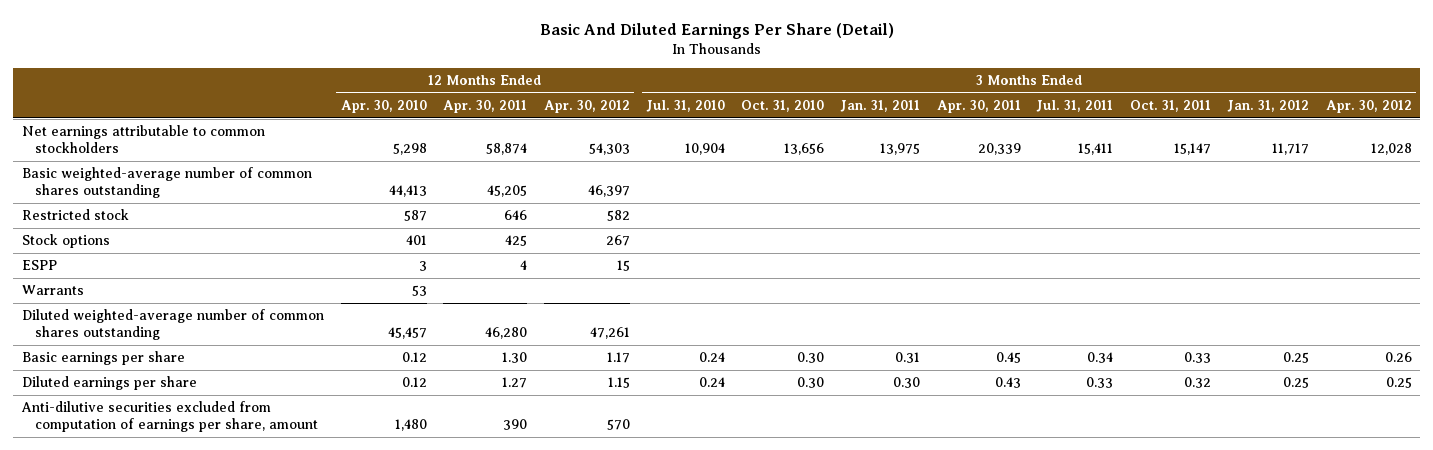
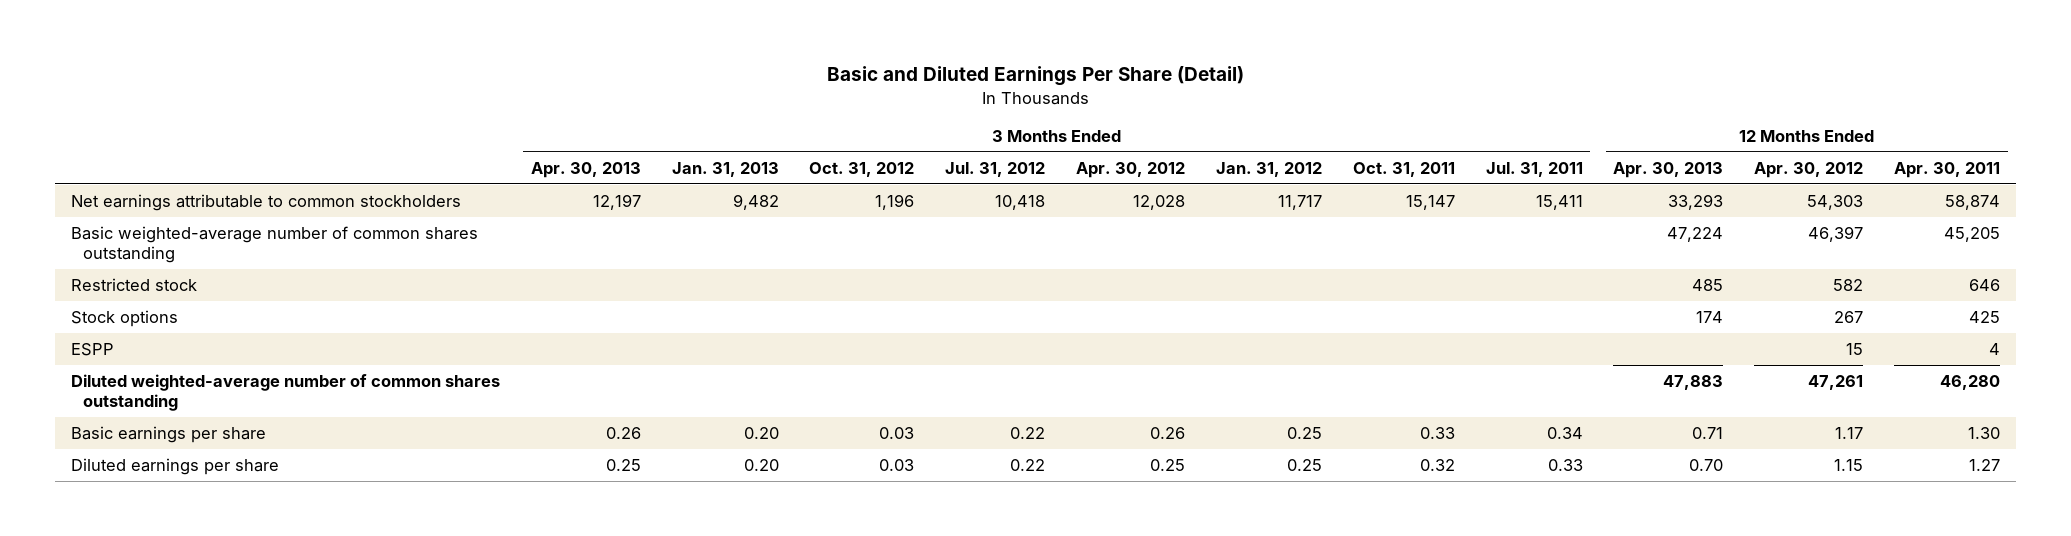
[539,23,894,40] Basic And Diluted Earnings Per Share (Detail) -> [826,66,1244,87] Basic and Diluted Earnings Per Share (Detail)
[340,99,427,113] Apr. 30, 2010 -> none
[645,99,725,112] Jul. 31, 2010 -> none
[741,99,825,112] Oct. 31, 2010 -> none
[840,99,921,112] Jan. 31, 2011 -> none
[936,99,1021,113] Apr. 30, 2011 -> none
none -> [530,161,641,178] Apr. 30, 2013
none -> [671,161,779,177] Jan. 31, 2013
none -> [809,161,915,177] Oct. 31, 2012
none -> [945,161,1046,177] Jul. 31, 2012
none -> [1613,161,1724,178] Apr. 30, 2013
[21,285,84,296] Warrants -> none
[20,401,318,432] Anti-dilutive securities excluded from computation of earnings per share, amount -> none

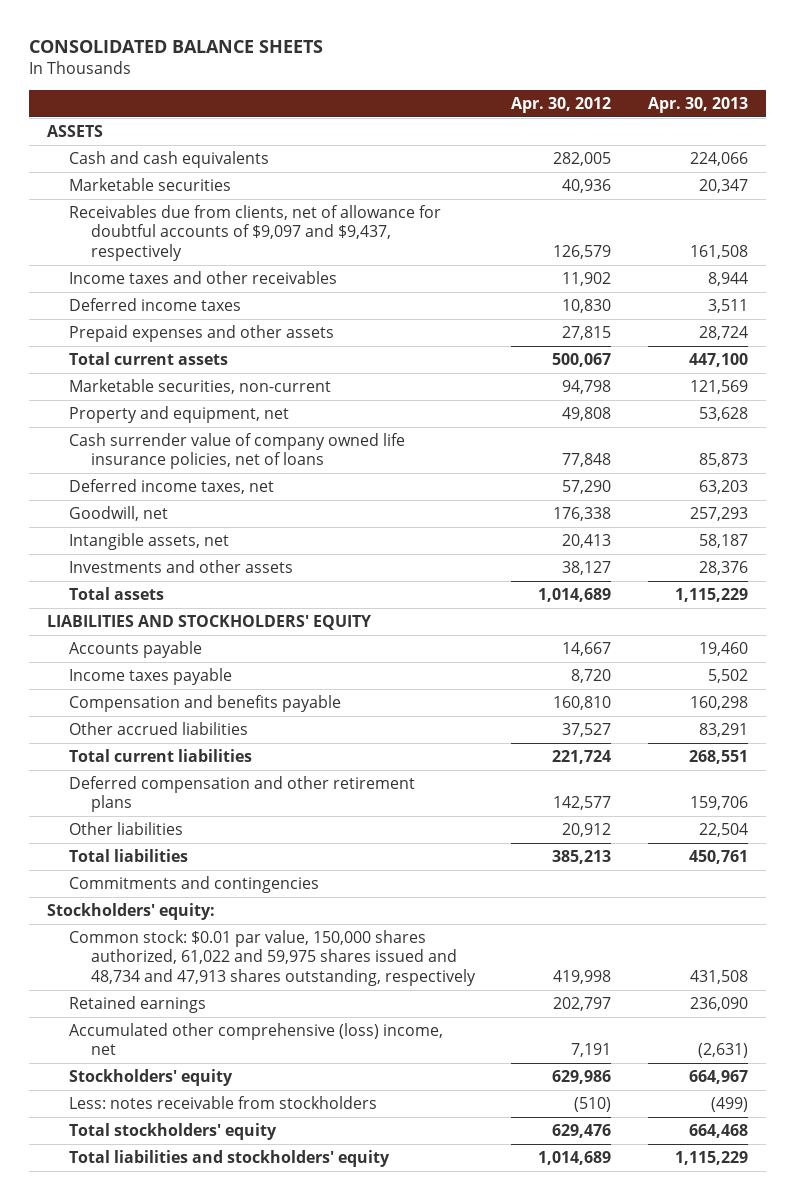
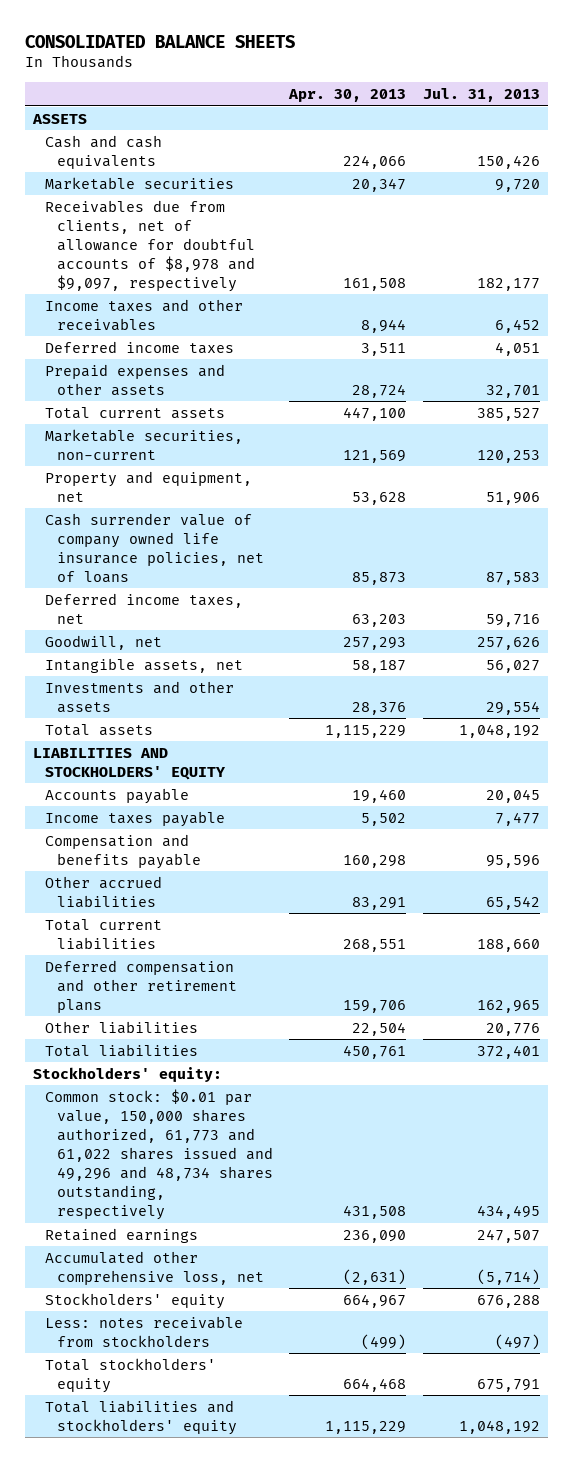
[511,96,612,113] Apr. 30, 2012 -> none
none -> [422,88,540,103] Jul. 31, 2013
[68,205,441,261] Receivables due from clients, net of allowance for doubtful accounts of $9,097 and $9,437, respectively -> [44,199,255,292] Receivables due from clients, net of allowance for doubtful accounts of $8,978 and $9,097, respectively
[68,876,319,894] Commitments and contingencies -> none
[68,930,476,986] Common stock: $0.01 par value, 150,000 shares authorized, 61,022 and 59,975 shares issued and 48,734 and 47,913 shares outstanding, respectively -> [44,1088,273,1221] Common stock: $0.01 par value, 150,000 shares authorized, 61,773 and 61,022 shares issued and 49,296 and 48,734 shares outstanding, respectively
[68,1023,443,1056] Accumulated other comprehensive (loss) income, net -> [44,1250,264,1285] Accumulated other comprehensive loss, net

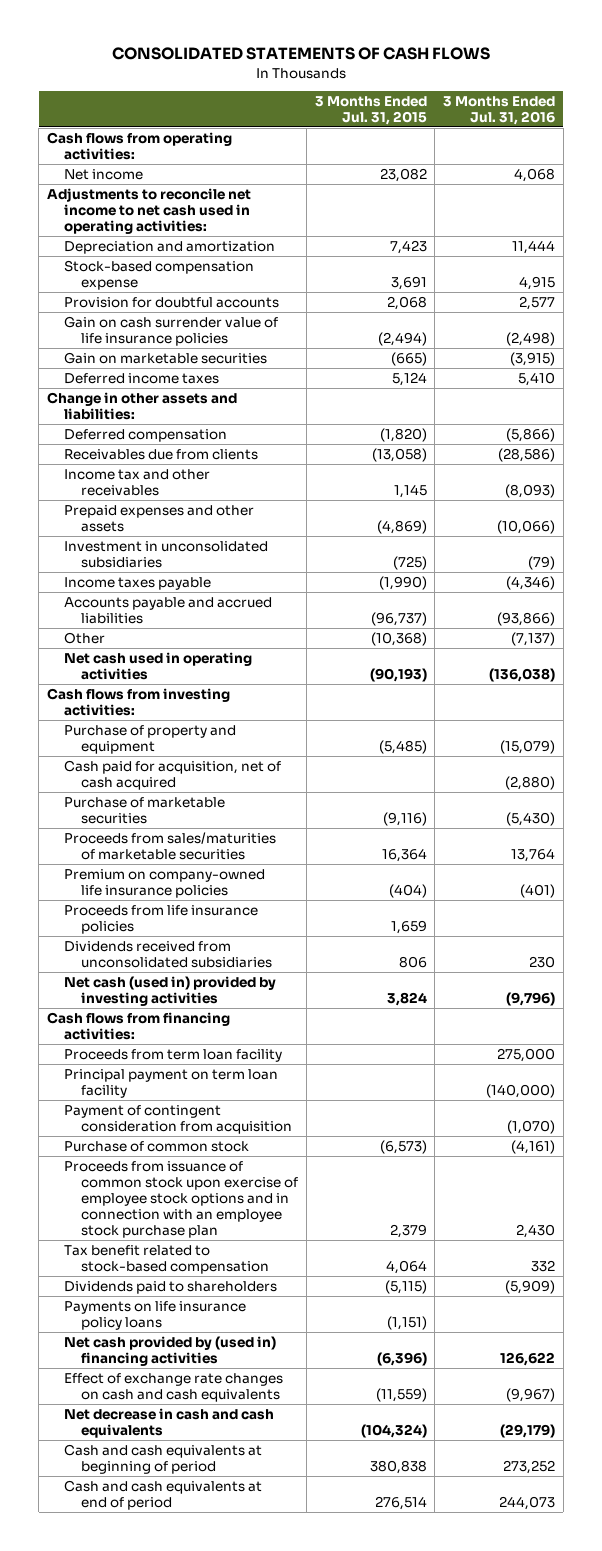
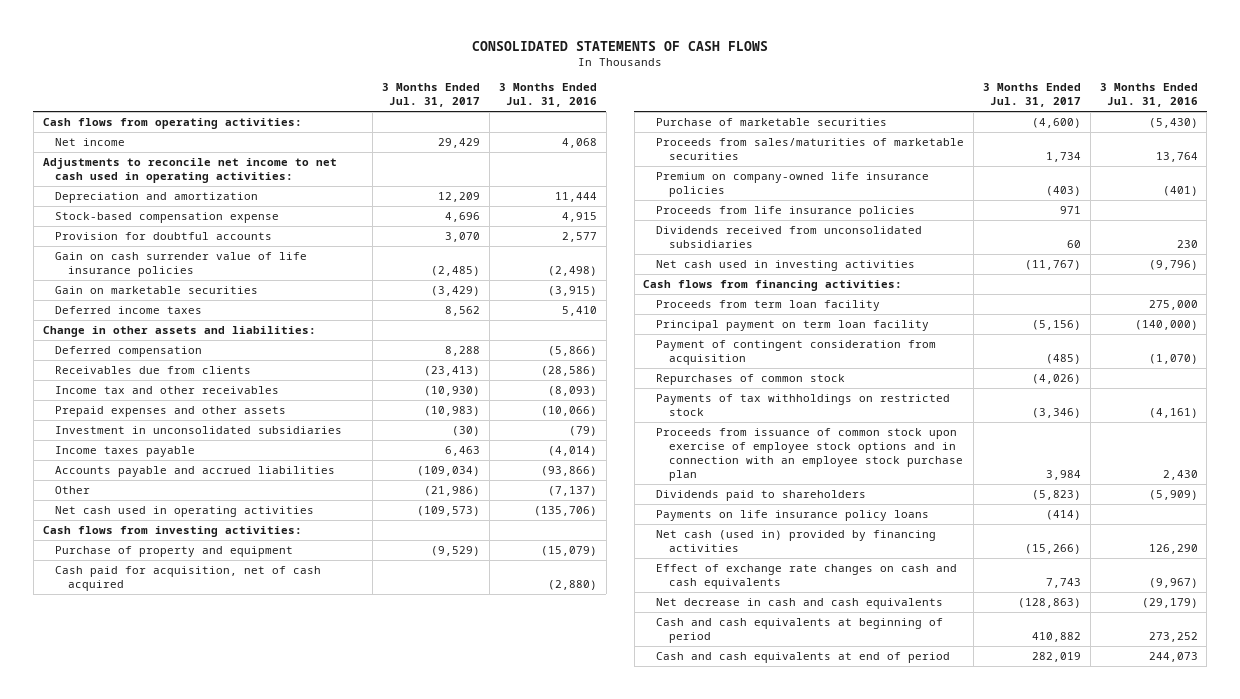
[314,95,427,125] 3 Months Ended Jul. 31, 2015 -> none
none -> [382,82,481,107] 3 Months Ended Jul. 31, 2017
[506,575,556,590] (4,346) -> [547,446,597,457] (4,014)
[489,667,556,682] (136,038) -> [533,506,597,517] (135,706)
[64,975,277,1006] Net cash (used in) provided by investing activities -> [656,260,916,272] Net cash used in investing activities
none -> [656,374,846,386] Repurchases of common stock
[64,1140,250,1152] Purchase of common stock -> [656,394,951,417] Payments of tax withholdings on restricted stock
[64,1244,270,1274] Tax benefit related to stock-based compensation -> none
[64,1335,277,1366] Net cash provided by (used in) financing activities -> [656,530,937,553] Net cash (used in) provided by financing activities
[500,1351,556,1366] 126,622 -> [1148,544,1198,555] 126,290

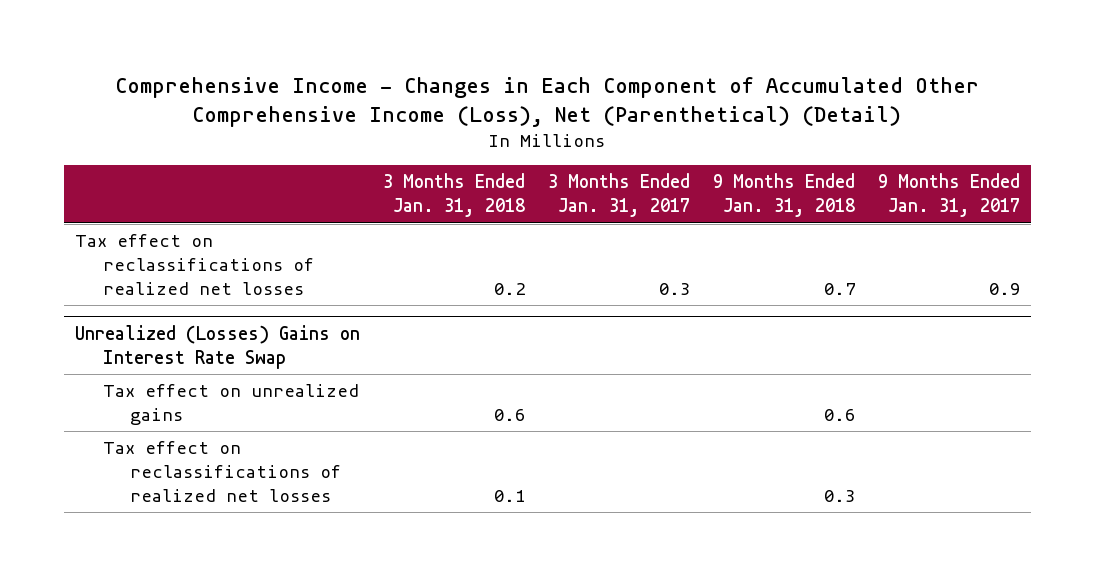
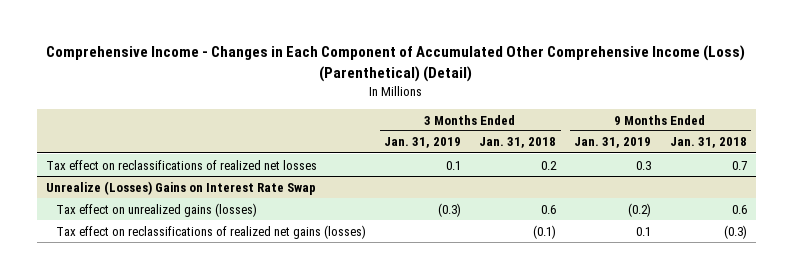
[115,76,980,127] Comprehensive Income - Changes in Each Component of Accumulated Other Comprehensive Income (Loss), Net (Parenthetical) (Detail) -> [46,45,746,82] Comprehensive Income - Changes in Each Component of Accumulated Other Comprehensive Income (Loss) (Parenthetical) (Detail)
[547,173,690,218] 3 Months Ended Jan. 31, 2017 -> none
[877,173,1020,218] 9 Months Ended Jan. 31, 2017 -> none
none -> [384,137,462,149] Jan. 31, 2019
none -> [574,137,652,149] Jan. 31, 2019
[75,325,361,369] Unrealized (Losses) Gains on Interest Rate Swap -> [45,180,316,195] Unrealize (Losses) Gains on Interest Rate Swap
[102,384,359,425] Tax effect on unrealized gains -> [56,202,258,217] Tax effect on unrealized gains (losses)
[102,441,342,502] Tax effect on reclassifications of realized net losses -> [56,224,367,239] Tax effect on reclassifications of realized net gains (losses)
[494,489,526,502] 0.1 -> [533,224,557,239] (0.1)
[823,489,855,502] 0.3 -> [723,224,747,239] (0.3)

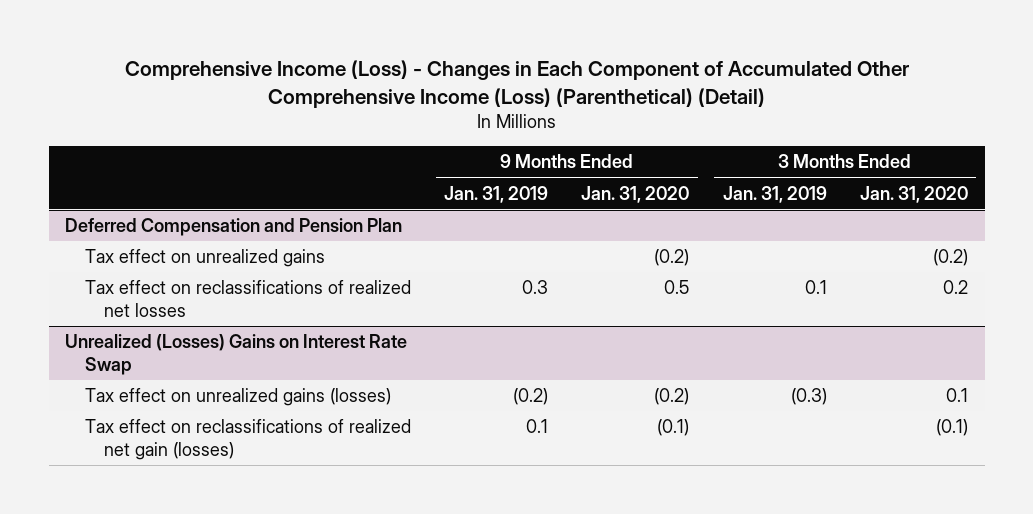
[46,45,746,82] Comprehensive Income - Changes in Each Component of Accumulated Other Comprehensive Income (Loss) (Parenthetical) (Detail) -> [124,60,909,109] Comprehensive Income (Loss) - Changes in Each Component of Accumulated Other Comprehensive Income (Loss) (Parenthetical) (Detail)
[479,137,557,149] Jan. 31, 2018 -> none
[669,137,747,149] Jan. 31, 2018 -> none
none -> [581,185,690,203] Jan. 31, 2020
none -> [859,185,968,203] Jan. 31, 2020
none -> [65,218,403,237] Deferred Compensation and Pension Plan
none -> [84,249,325,268] Tax effect on unrealized gains
[45,180,316,195] Unrealize (Losses) Gains on Interest Rate Swap -> [65,334,408,375] Unrealized (Losses) Gains on Interest Rate Swap
[56,224,367,239] Tax effect on reclassifications of realized net gains (losses) -> [84,419,411,460] Tax effect on reclassifications of realized net gain (losses)

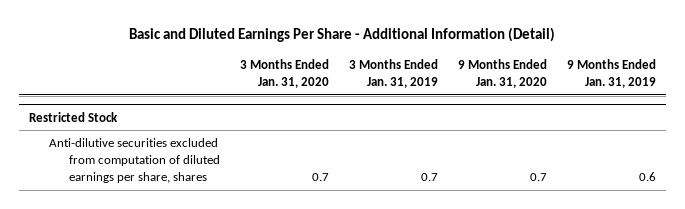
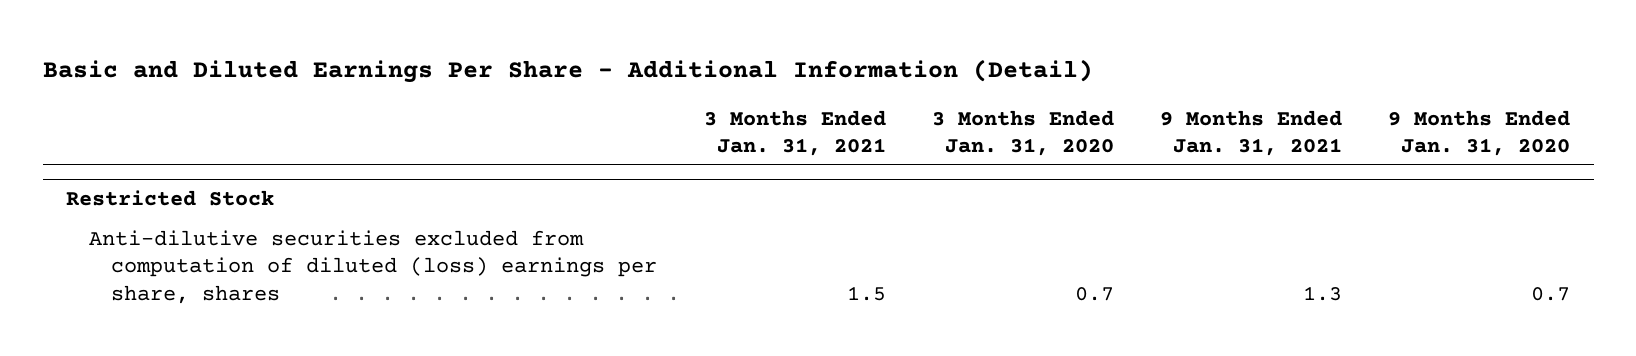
[349,59,439,89] 3 Months Ended Jan. 31, 2019 -> none
[567,59,657,89] 9 Months Ended Jan. 31, 2019 -> none
none -> [703,109,886,156] 3 Months Ended Jan. 31, 2021
none -> [1160,109,1343,156] 9 Months Ended Jan. 31, 2021
[48,138,221,184] Anti-dilutive securities excluded from computation of diluted earnings per share, shares -> [88,229,658,304] Anti-dilutive securities excluded from computation of diluted (loss) earnings per share, shares

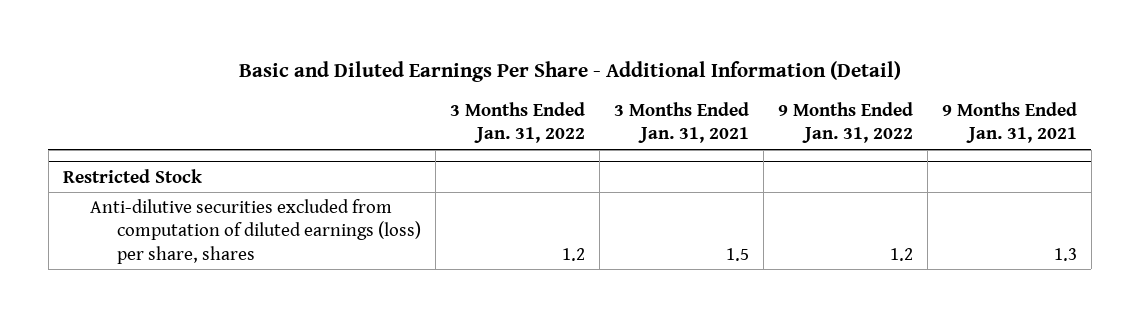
[931,109,1114,156] 3 Months Ended Jan. 31, 2020 -> none
[1388,109,1571,156] 9 Months Ended Jan. 31, 2020 -> none
none -> [450,102,586,144] 3 Months Ended Jan. 31, 2022
none -> [777,102,913,144] 9 Months Ended Jan. 31, 2022
[88,229,658,304] Anti-dilutive securities excluded from computation of diluted (loss) earnings per share, shares -> [90,199,422,264] Anti-dilutive securities excluded from computation of diluted earnings (loss) per share, shares

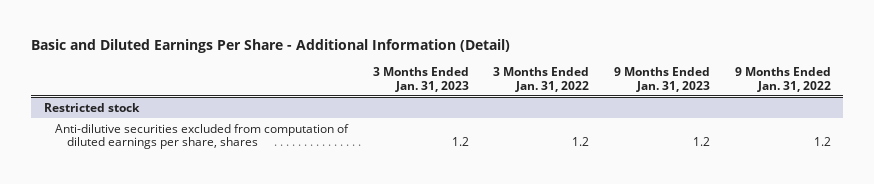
[613,102,749,144] 3 Months Ended Jan. 31, 2021 -> none
[941,102,1077,144] 9 Months Ended Jan. 31, 2021 -> none
none -> [372,67,469,92] 3 Months Ended Jan. 31, 2023
none -> [614,67,711,92] 9 Months Ended Jan. 31, 2023
[62,168,202,183] Restricted Stock -> [43,102,140,112] Restricted stock
[90,199,422,264] Anti-dilutive securities excluded from computation of diluted earnings (loss) per share, shares -> [55,123,350,150] Anti-dilutive securities excluded from computation of diluted earnings per share, shares

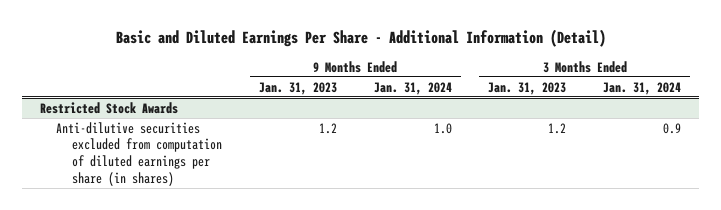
[493,67,590,92] 3 Months Ended Jan. 31, 2022 -> none
[734,67,831,92] 9 Months Ended Jan. 31, 2022 -> none
none -> [373,81,452,95] Jan. 31, 2024
none -> [603,81,682,95] Jan. 31, 2024
[43,102,140,112] Restricted stock -> [40,101,179,114] Restricted Stock Awards
[55,123,350,150] Anti-dilutive securities excluded from computation of diluted earnings per share, shares -> [56,121,222,186] Anti-dilutive securities excluded from computation of diluted earnings per share (in shares)

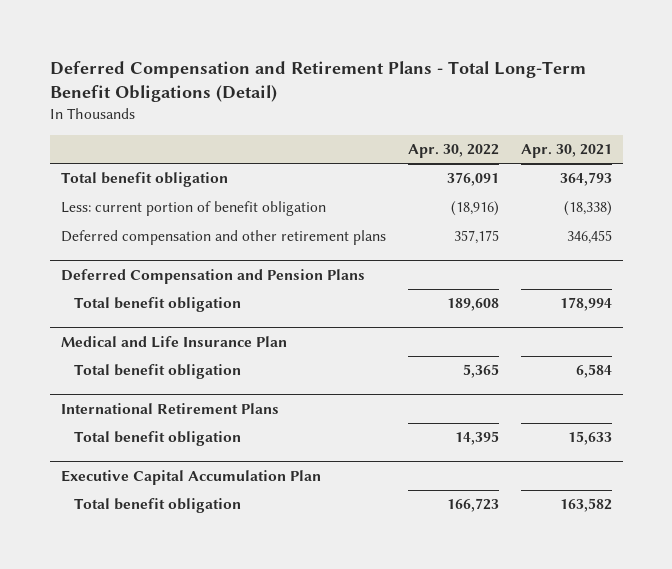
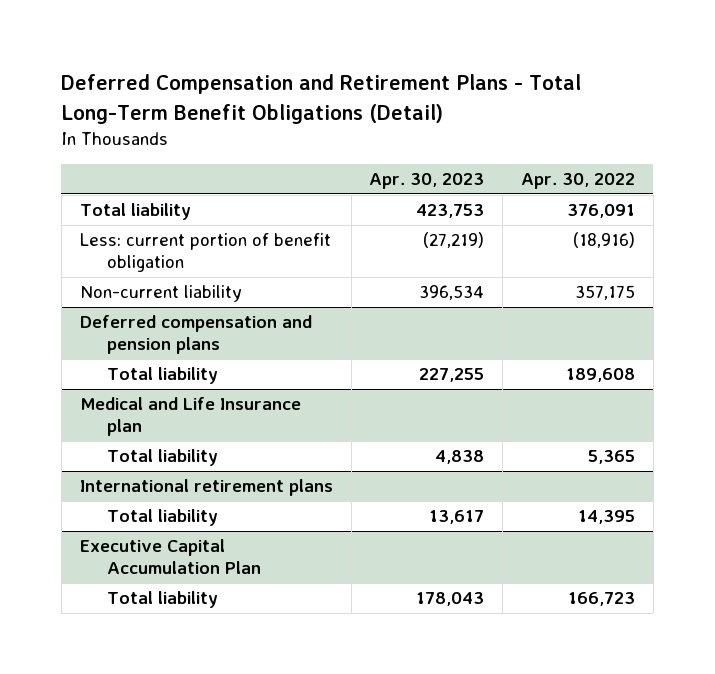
[520,144,612,159] Apr. 30, 2021 -> none
none -> [369,172,485,189] Apr. 30, 2023
[60,172,228,188] Total benefit obligation -> [79,203,191,221] Total liability
[60,230,386,246] Deferred compensation and other retirement plans -> [79,285,242,303] Non-current liability
[60,268,365,284] Deferred Compensation and Pension Plans -> [79,315,312,355] Deferred compensation and pension plans
[74,297,242,313] Total benefit obligation -> [107,367,219,385] Total liability
[60,335,287,348] Medical and Life Insurance Plan -> [79,397,301,437] Medical and Life Insurance plan
[74,364,242,380] Total benefit obligation -> [107,449,219,467] Total liability
[60,402,279,414] International Retirement Plans -> [79,479,333,497] International retirement plans
[74,431,242,447] Total benefit obligation -> [107,509,219,527] Total liability
[74,498,242,514] Total benefit obligation -> [107,591,219,609] Total liability

